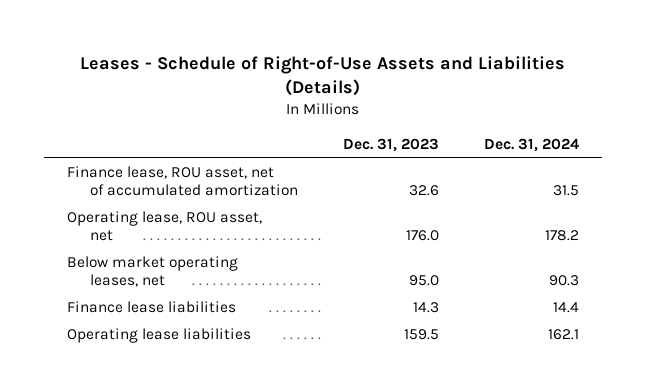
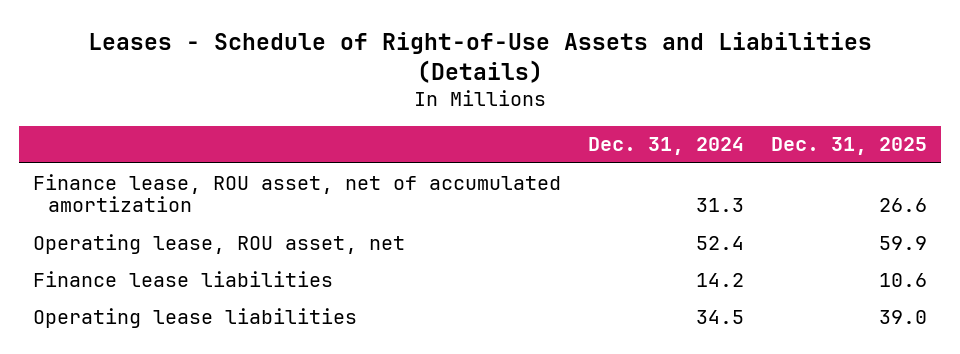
[343,137,440,152] Dec. 31, 2023 -> none
none -> [771,137,928,156] Dec. 31, 2025
[66,255,238,287] Below market operating leases, net -> none
[553,184,580,196] 31.5 -> [696,198,745,213] 31.3
[545,229,580,241] 178.2 -> [696,235,745,250] 52.4
[553,301,580,313] 14.4 -> [696,272,745,287] 14.2
[548,328,580,340] 162.1 -> [696,309,745,324] 34.5

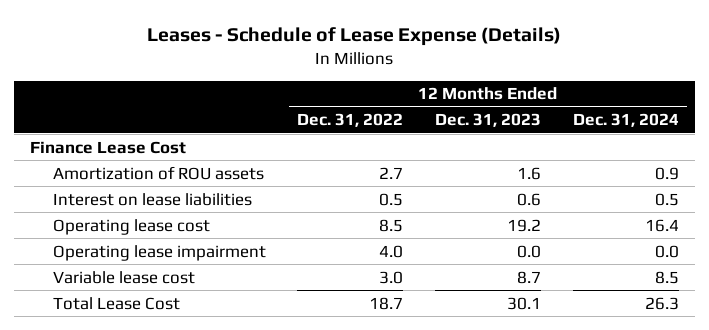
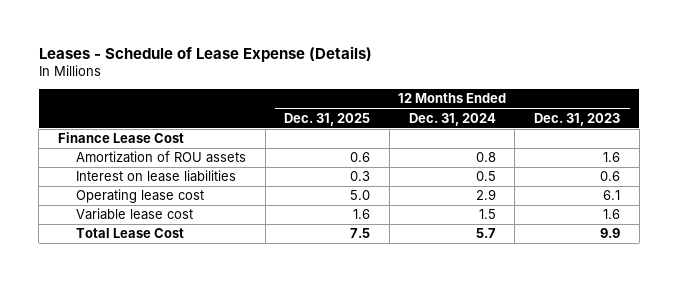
[297,113,404,128] Dec. 31, 2022 -> none
none -> [284,112,371,126] Dec. 31, 2025
[654,166,679,180] 0.9 -> [475,152,496,163] 0.8
[52,244,266,261] Operating lease impairment -> none
[507,218,542,232] 19.2 -> [602,190,620,201] 6.1
[644,218,679,232] 16.4 -> [475,189,496,201] 2.9
[517,270,542,284] 8.7 -> [602,209,620,220] 1.6
[654,270,679,284] 8.5 -> [478,209,496,220] 1.5
[507,296,542,310] 30.1 -> [599,228,620,239] 9.9
[644,296,679,310] 26.3 -> [475,228,496,239] 5.7

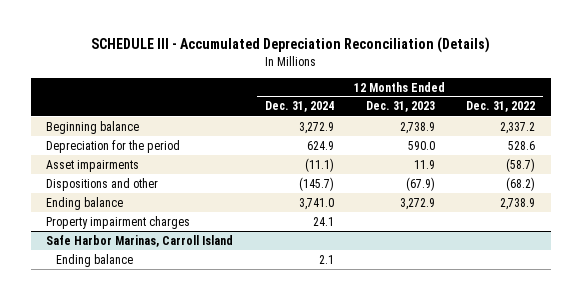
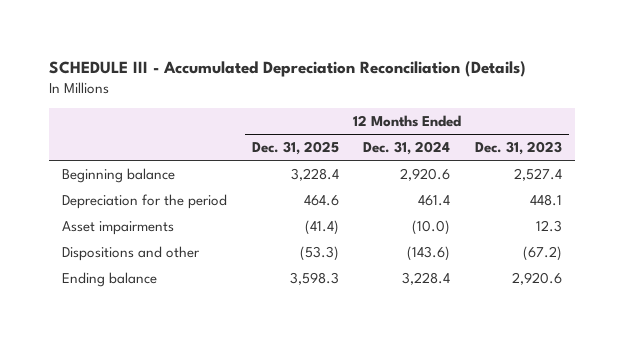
[466,101,536,113] Dec. 31, 2022 -> none
none -> [251,141,339,156] Dec. 31, 2025
[46,215,191,229] Property impairment charges -> none
[46,234,234,247] Safe Harbor Marinas, Carroll Island -> none
[56,253,134,267] Ending balance -> none
[299,121,335,134] 3,272.9 -> [400,168,451,182] 2,920.6
[399,121,435,134] 2,738.9 -> [514,168,563,182] 2,527.4
[307,140,335,150] 624.9 -> [418,195,451,207] 461.4
[407,140,435,150] 590.0 -> [530,194,563,207] 448.1
[305,157,335,172] (11.1) -> [412,220,451,236] (10.0)
[413,159,435,169] 11.9 -> [536,220,563,233] 12.3
[299,176,335,191] (145.7) -> [407,246,451,262] (143.6)
[405,176,435,191] (67.9) -> [523,246,563,262] (67.2)
[299,197,335,210] 3,741.0 -> [402,272,451,286] 3,228.4
[399,197,435,210] 3,272.9 -> [512,272,563,286] 2,920.6

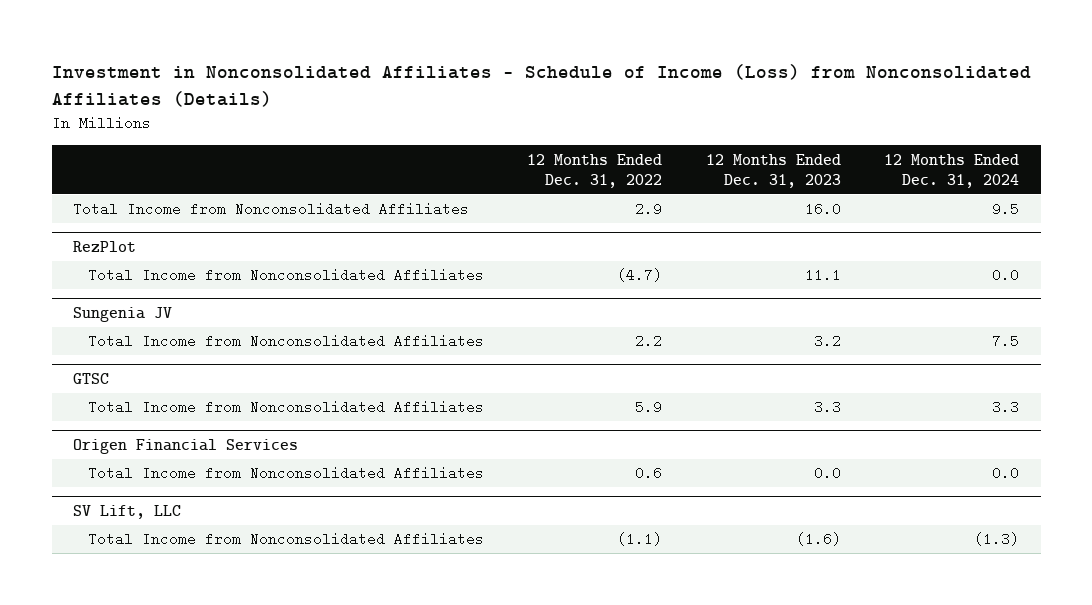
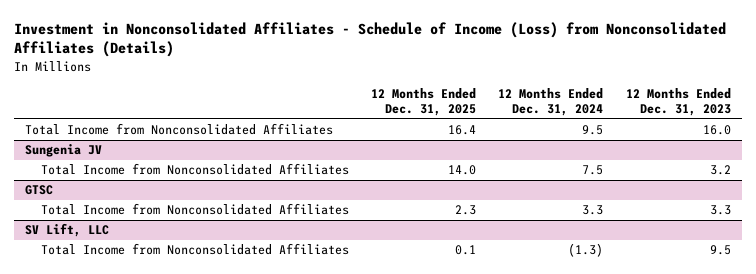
[527,153,663,188] 12 Months Ended Dec. 31, 2022 -> none
none -> [371,87,477,117] 12 Months Ended Dec. 31, 2025
[73,241,137,253] RezPlot -> none
[87,268,484,283] Total Income from Nonconsolidated Affiliates -> none
[73,439,299,455] Origen Financial Services -> none
[87,466,484,481] Total Income from Nonconsolidated Affiliates -> none
[795,532,841,547] (1.6) -> [709,245,731,256] 9.5

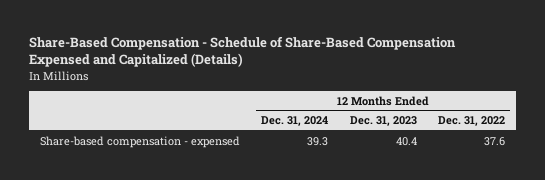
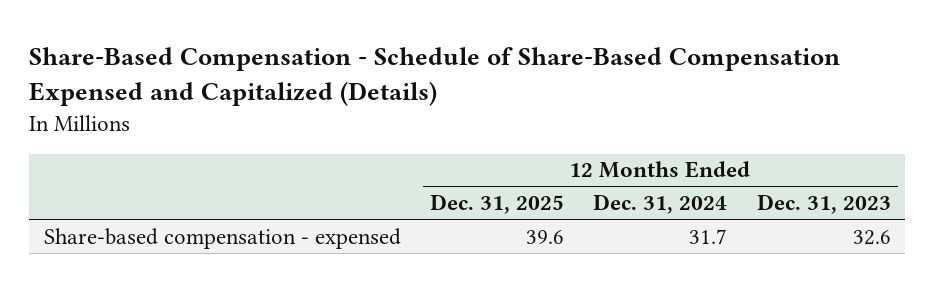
[438,116,506,127] Dec. 31, 2022 -> none
none -> [430,194,565,215] Dec. 31, 2025
[307,136,329,146] 39.3 -> [689,228,728,244] 31.7
[395,136,417,146] 40.4 -> [852,229,891,245] 32.6

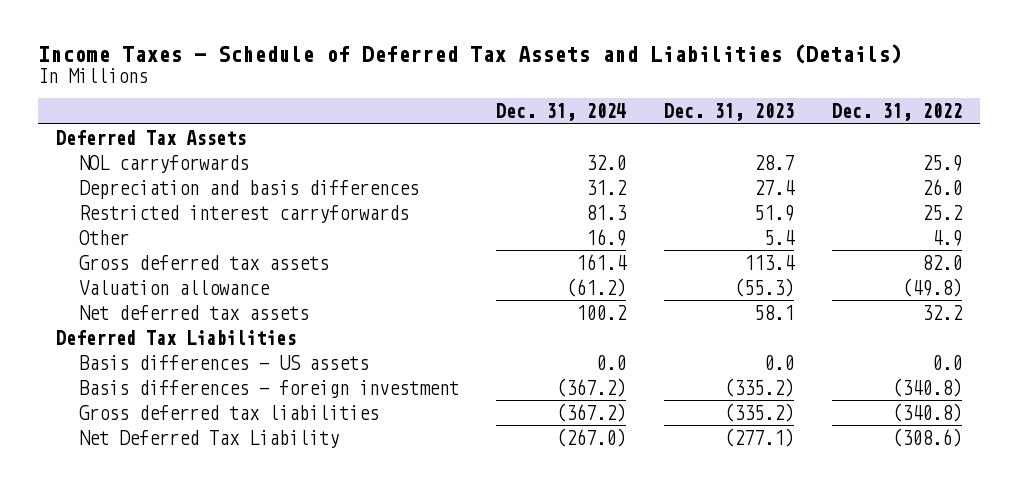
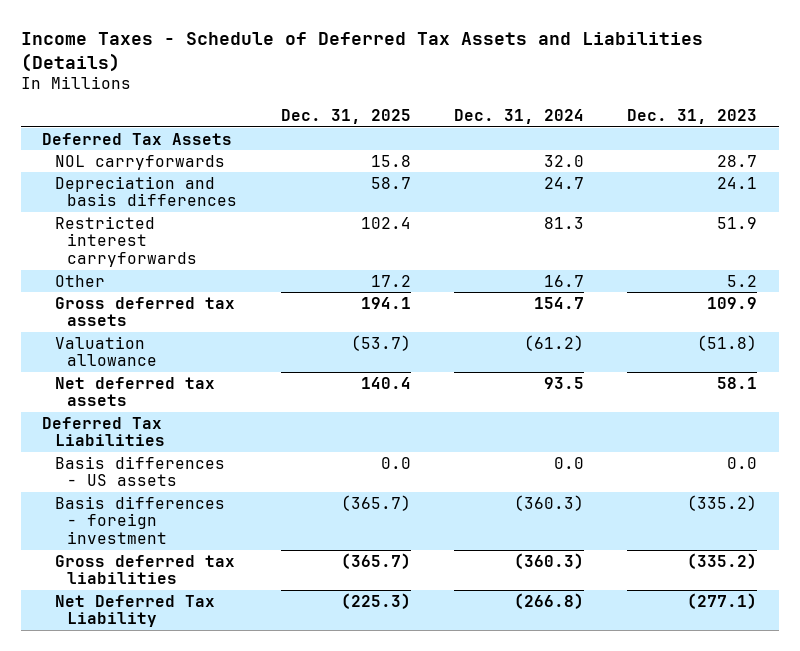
[831,103,962,122] Dec. 31, 2022 -> none
none -> [280,109,411,125] Dec. 31, 2025
[586,179,628,195] 31.2 -> [543,176,584,189] 24.7
[754,179,796,195] 27.4 -> [717,176,758,189] 24.1
[586,228,627,246] 16.9 -> [543,274,584,287] 16.7
[764,229,796,245] 5.4 -> [727,274,758,287] 5.2
[576,253,628,270] 161.4 -> [533,296,584,309] 154.7
[744,254,796,270] 113.4 -> [707,296,758,309] 109.9
[734,277,795,297] (55.3) -> [697,334,758,351] (51.8)
[576,304,628,320] 100.2 -> [543,376,584,389] 93.5
[556,377,627,397] (367.2) -> [513,494,584,511] (360.3)
[556,402,627,422] (367.2) -> [513,552,584,569] (360.3)
[556,427,627,447] (267.0) -> [513,592,584,609] (266.8)

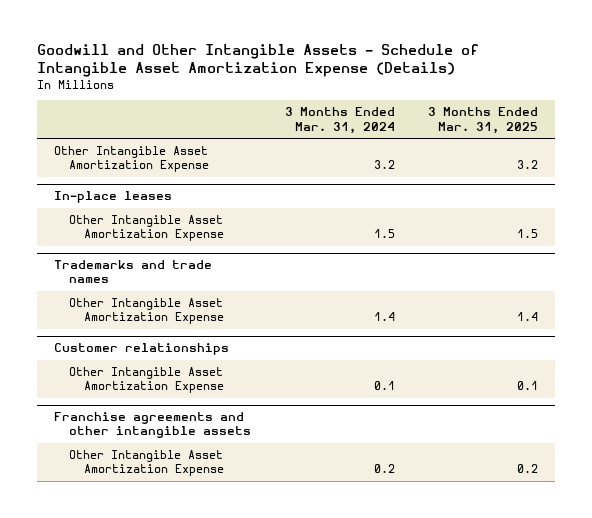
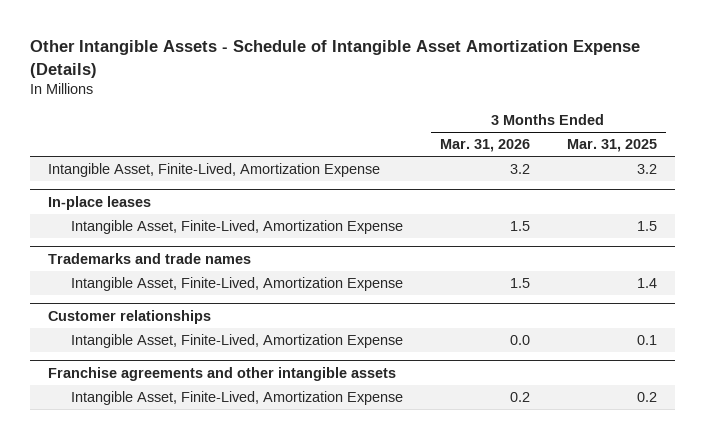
[37,44,480,78] Goodwill and Other Intangible Assets - Schedule of Intangible Asset Amortization Expense (Details) -> [29,40,640,78] Other Intangible Assets - Schedule of Intangible Asset Amortization Expense (Details)
[284,107,395,134] 3 Months Ended Mar. 31, 2024 -> none
none -> [439,139,530,153] Mar. 31, 2026
[54,146,210,173] Other Intangible Asset Amortization Expense -> [48,162,381,177] Intangible Asset, Finite-Lived, Amortization Expense
[69,215,225,242] Other Intangible Asset Amortization Expense -> [71,219,404,234] Intangible Asset, Finite-Lived, Amortization Expense
[69,298,225,325] Other Intangible Asset Amortization Expense -> [71,276,404,291] Intangible Asset, Finite-Lived, Amortization Expense
[69,367,225,394] Other Intangible Asset Amortization Expense -> [71,333,404,348] Intangible Asset, Finite-Lived, Amortization Expense
[69,450,225,477] Other Intangible Asset Amortization Expense -> [71,390,404,405] Intangible Asset, Finite-Lived, Amortization Expense

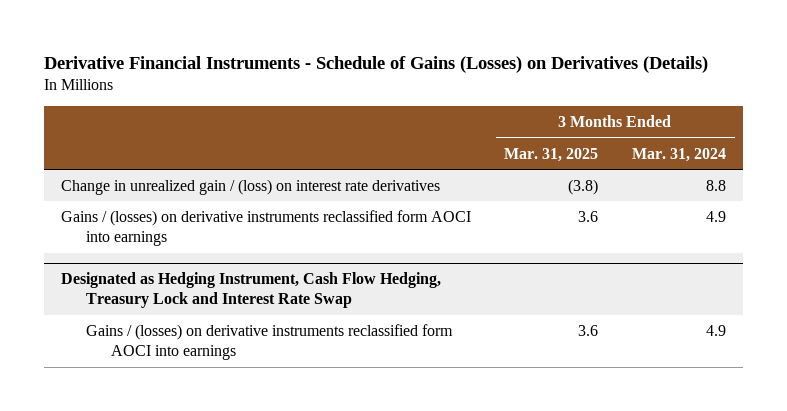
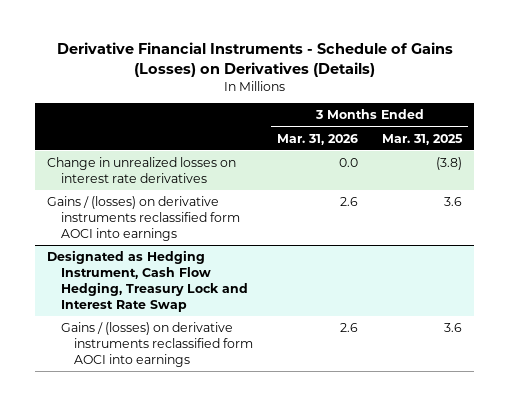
[632,147,727,162] Mar. 31, 2024 -> none
none -> [277,133,359,145] Mar. 31, 2026
[60,178,440,195] Change in unrealized gain / (loss) on interest rate derivatives -> [47,157,237,184] Change in unrealized losses on interest rate derivatives

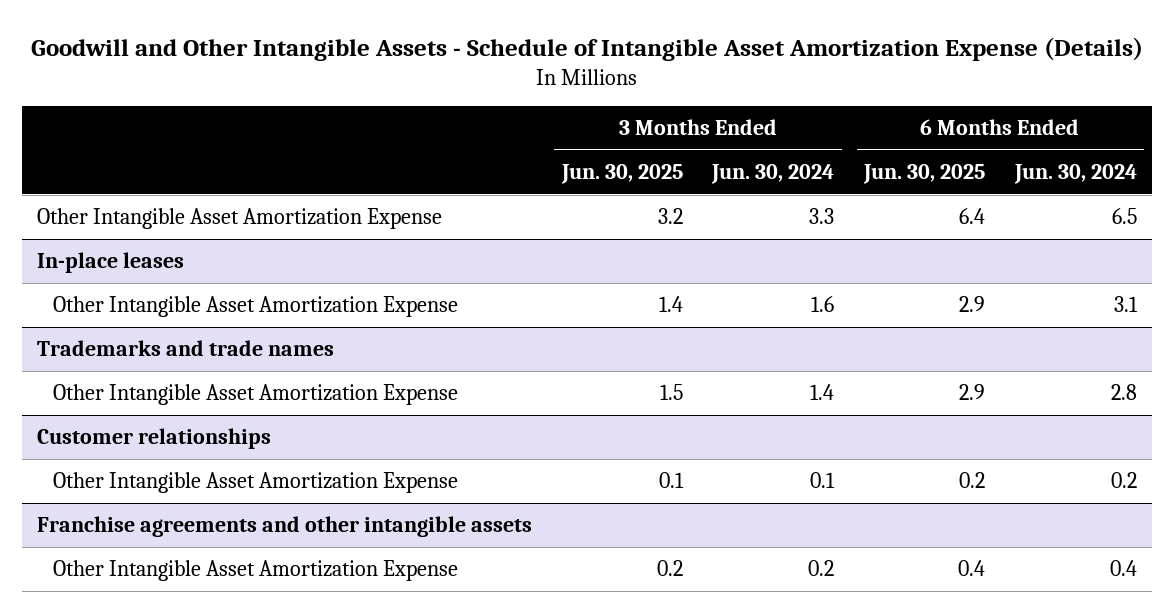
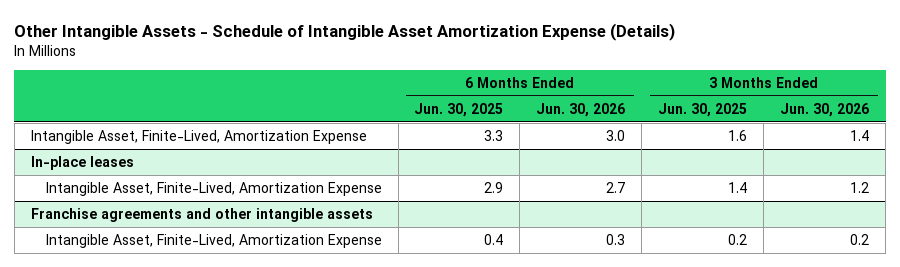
[30,36,1143,61] Goodwill and Other Intangible Assets - Schedule of Intangible Asset Amortization Expense (Details) -> [14,22,676,41] Other Intangible Assets - Schedule of Intangible Asset Amortization Expense (Details)
[711,163,835,184] Jun. 30, 2024 -> none
[1013,163,1137,184] Jun. 30, 2024 -> none
none -> [536,102,626,117] Jun. 30, 2026
none -> [780,102,870,117] Jun. 30, 2026
[37,208,443,230] Other Intangible Asset Amortization Expense -> [30,130,367,145] Intangible Asset, Finite-Lived, Amortization Expense
[657,208,683,225] 3.2 -> [728,130,748,142] 1.6
[959,208,986,225] 6.4 -> [484,130,504,142] 3.3
[37,340,335,357] Trademarks and trade names -> none
[53,384,459,406] Other Intangible Asset Amortization Expense -> none
[37,428,272,450] Customer relationships -> none
[53,472,459,494] Other Intangible Asset Amortization Expense -> none
[53,296,459,318] Other Intangible Asset Amortization Expense -> [45,182,382,197] Intangible Asset, Finite-Lived, Amortization Expense
[53,560,459,582] Other Intangible Asset Amortization Expense -> [45,234,382,249] Intangible Asset, Finite-Lived, Amortization Expense

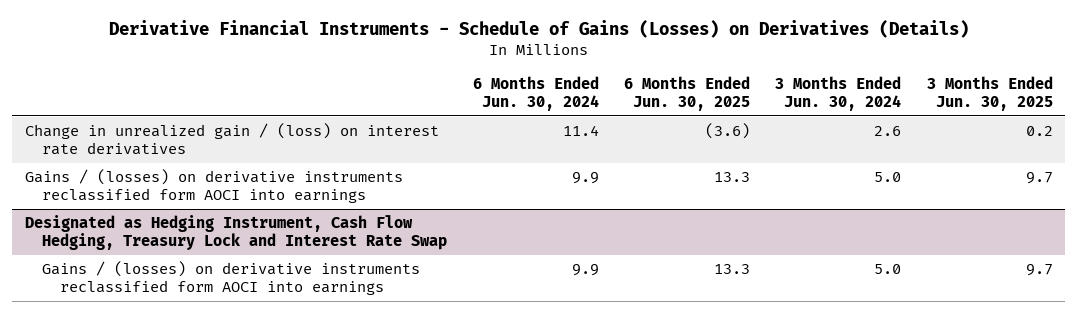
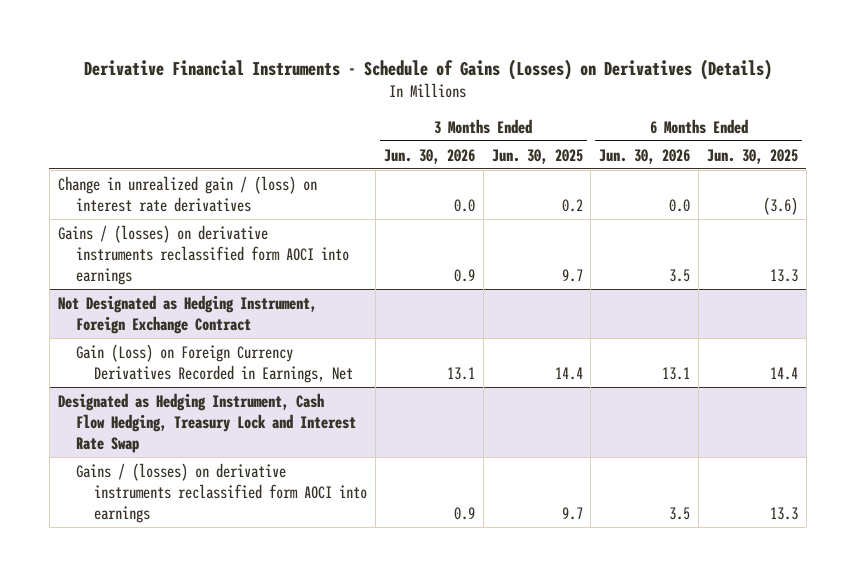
[472,75,599,112] 6 Months Ended Jun. 30, 2024 -> none
[775,75,902,112] 3 Months Ended Jun. 30, 2024 -> none
none -> [383,148,475,164] Jun. 30, 2026
none -> [599,148,691,164] Jun. 30, 2026
none -> [57,294,317,334] Not Designated as Hedging Instrument, Foreign Exchange Contract
none -> [75,343,354,383] Gain (Loss) on Foreign Currency Derivatives Recorded in Earnings, Net

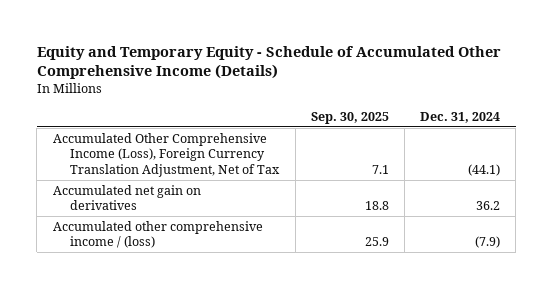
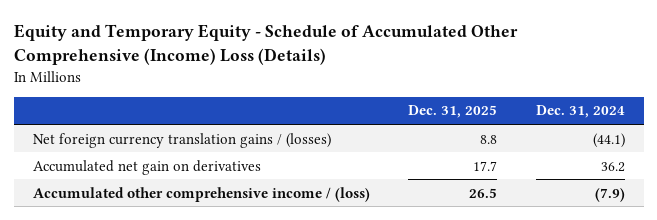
[36,45,501,80] Equity and Temporary Equity - Schedule of Accumulated Other Comprehensive Income (Details) -> [13,24,518,65] Equity and Temporary Equity - Schedule of Accumulated Other Comprehensive (Income) Loss (Details)
[310,111,389,124] Sep. 30, 2025 -> none
none -> [408,105,498,119] Dec. 31, 2025
[52,133,281,177] Accumulated Other Comprehensive Income (Loss), Foreign Currency Translation Adjustment, Net of Tax -> [32,132,331,148] Net foreign currency translation gains / (losses)

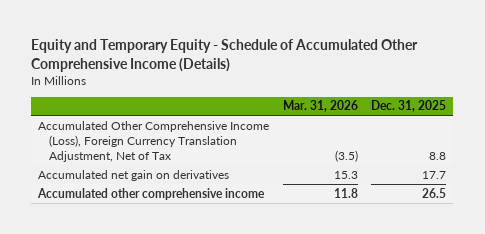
[13,24,518,65] Equity and Temporary Equity - Schedule of Accumulated Other Comprehensive (Income) Loss (Details) -> [31,39,419,72] Equity and Temporary Equity - Schedule of Accumulated Other Comprehensive Income (Details)
[535,105,625,119] Dec. 31, 2024 -> none
none -> [282,100,358,113] Mar. 31, 2026
[32,132,331,148] Net foreign currency translation gains / (losses) -> [38,120,270,162] Accumulated Other Comprehensive Income (Loss), Foreign Currency Translation Adjustment, Net of Tax
[32,186,370,202] Accumulated other comprehensive income / (loss) -> [37,187,266,200] Accumulated other comprehensive income

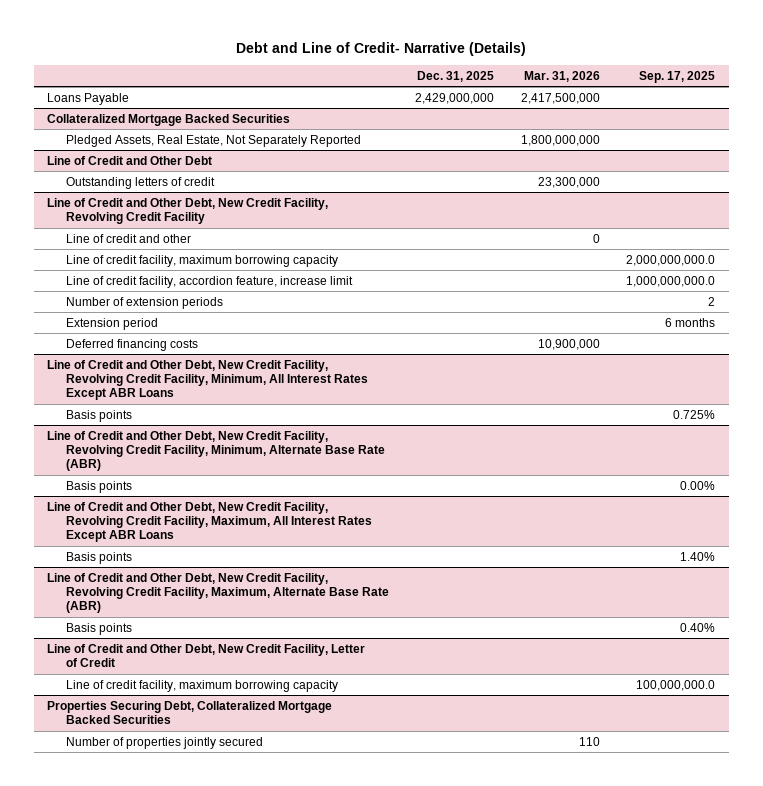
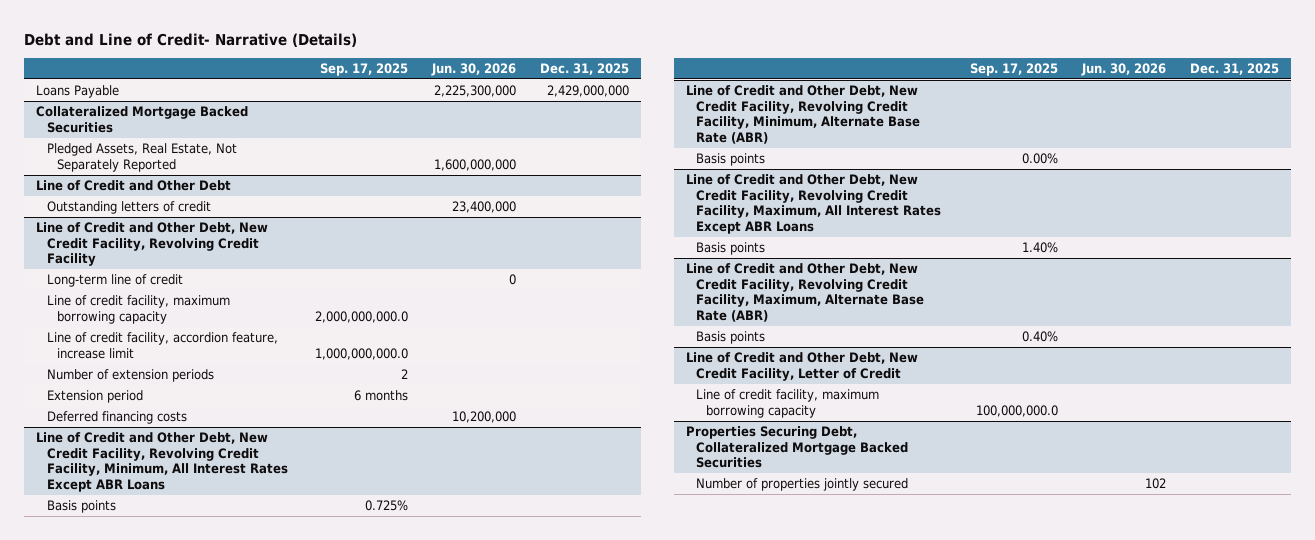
[523,70,600,82] Mar. 31, 2026 -> none
none -> [431,63,517,77] Jun. 30, 2026
[65,233,191,243] Line of credit and other -> [46,274,183,288] Long-term line of credit

